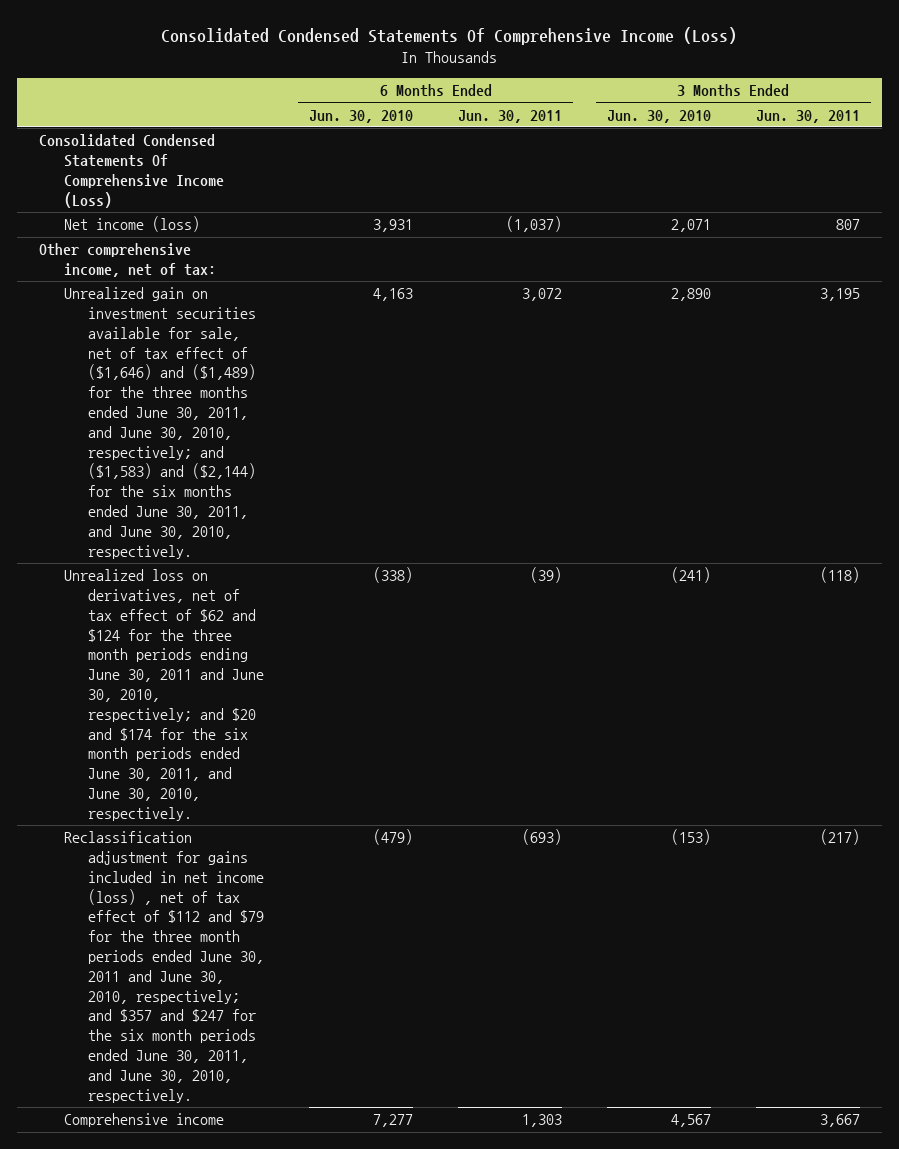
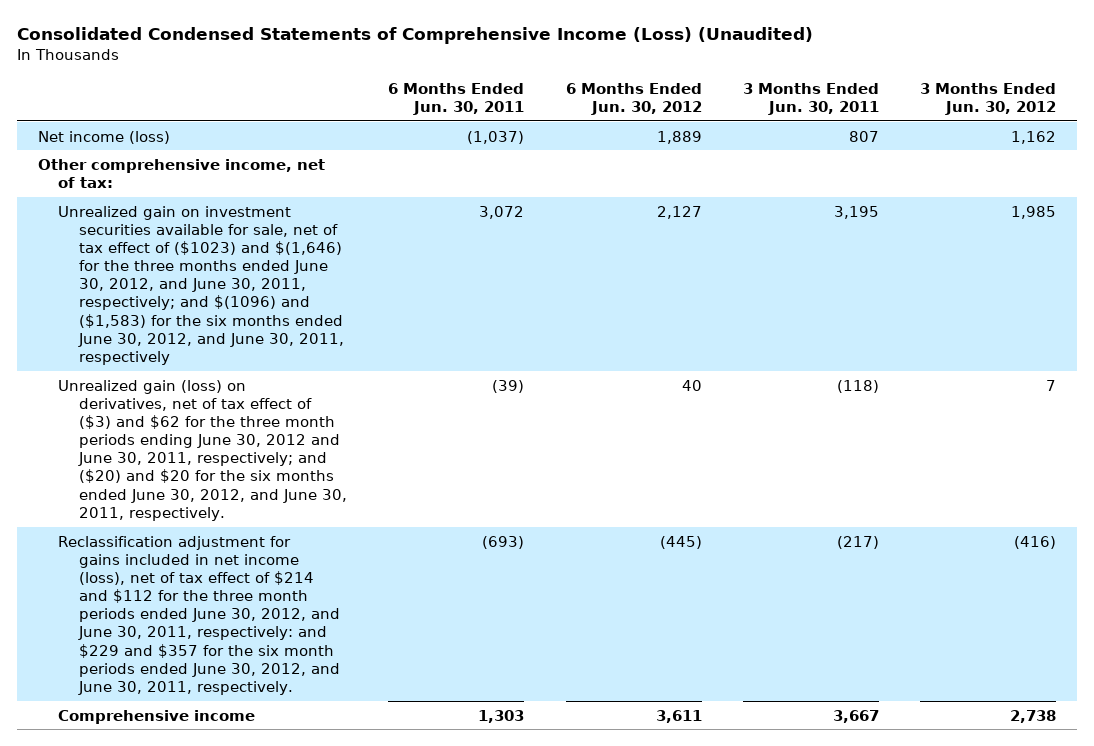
[161,26,738,45] Consolidated Condensed Statements Of Comprehensive Income (Loss) -> [16,26,813,44] Consolidated Condensed Statements of Comprehensive Income (Loss) (Unaudited)
[309,109,414,123] Jun. 30, 2010 -> none
[606,109,711,123] Jun. 30, 2010 -> none
none -> [565,82,702,116] 6 Months Ended Jun. 30, 2012
none -> [920,82,1057,116] 3 Months Ended Jun. 30, 2012
[39,134,224,208] Consolidated Condensed Statements Of Comprehensive Income (Loss) -> none
[63,287,257,559] Unrealized gain on investment securities available for sale, net of tax effect of ($1,646) and ($1,489) for the three months ended June 30, 2011, and June 30, 2010, respectively; and ($1,583) and ($2,144) for the six months ended June 30, 2011, and June 30, 2010, respectively. -> [58,205,344,365] Unrealized gain on investment securities available for sale, net of tax effect of ($1023) and $(1,646) for the three months ended June 30, 2012, and June 30, 2011, respectively; and $(1096) and ($1,583) for the six months ended June 30, 2012, and June 30, 2011, respectively
[63,569,265,821] Unrealized loss on derivatives, net of tax effect of $62 and $124 for the three month periods ending June 30, 2011 and June 30, 2010, respectively; and $20 and $174 for the six month periods ended June 30, 2011, and June 30, 2010, respectively. -> [58,379,347,521] Unrealized gain (loss) on derivatives, net of tax effect of ($3) and $62 for the three month periods ending June 30, 2012 and June 30, 2011, respectively; and ($20) and $20 for the six months ended June 30, 2012, and June 30, 2011, respectively.
[63,831,265,1103] Reclassification adjustment for gains included in net income (loss) , net of tax effect of $112 and $79 for the three month periods ended June 30, 2011 and June 30, 2010, respectively; and $357 and $247 for the six month periods ended June 30, 2011, and June 30, 2010, respectively. -> [58,535,340,695] Reclassification adjustment for gains included in net income (loss), net of tax effect of $214 and $112 for the three month periods ended June 30, 2012, and June 30, 2011, respectively: and $229 and $357 for the six month periods ended June 30, 2012, and June 30, 2011, respectively.

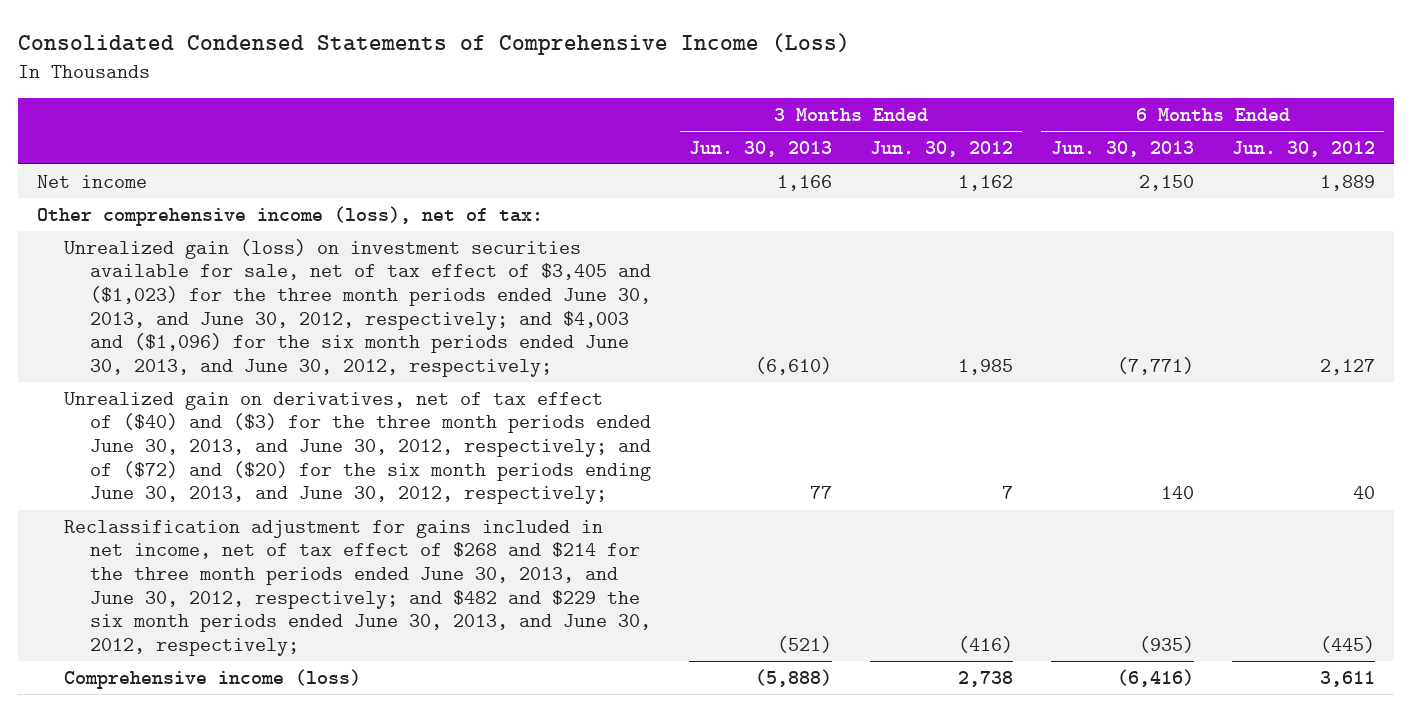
[16,26,813,44] Consolidated Condensed Statements of Comprehensive Income (Loss) (Unaudited) -> [18,33,851,56] Consolidated Condensed Statements of Comprehensive Income (Loss)
[388,82,525,116] 6 Months Ended Jun. 30, 2011 -> none
[743,82,880,116] 3 Months Ended Jun. 30, 2011 -> none
none -> [689,140,833,157] Jun. 30, 2013
none -> [1050,140,1194,157] Jun. 30, 2013
[37,130,170,144] Net income (loss) -> [37,174,148,188] Net income
[37,158,325,188] Other comprehensive income, net of tax: -> [37,205,544,226] Other comprehensive income (loss), net of tax:
[58,205,344,365] Unrealized gain on investment securities available for sale, net of tax effect of ($1023) and $(1,646) for the three months ended June 30, 2012, and June 30, 2011, respectively; and $(1096) and ($1,583) for the six months ended June 30, 2012, and June 30, 2011, respectively -> [63,238,652,377] Unrealized gain (loss) on investment securities available for sale, net of tax effect of $3,405 and ($1,023) for the three month periods ended June 30, 2013, and June 30, 2012, respectively; and $4,003 and ($1,096) for the six month periods ended June 30, 2013, and June 30, 2012, respectively;
[58,379,347,521] Unrealized gain (loss) on derivatives, net of tax effect of ($3) and $62 for the three month periods ending June 30, 2012 and June 30, 2011, respectively; and ($20) and $20 for the six months ended June 30, 2012, and June 30, 2011, respectively. -> [63,391,652,505] Unrealized gain on derivatives, net of tax effect of ($40) and ($3) for the three month periods ended June 30, 2013, and June 30, 2012, respectively; and of ($72) and ($20) for the six month periods ending June 30, 2013, and June 30, 2012, respectively;
[58,535,340,695] Reclassification adjustment for gains included in net income (loss), net of tax effect of $214 and $112 for the three month periods ended June 30, 2012, and June 30, 2011, respectively: and $229 and $357 for the six month periods ended June 30, 2012, and June 30, 2011, respectively. -> [63,519,652,656] Reclassification adjustment for gains included in net income, net of tax effect of $268 and $214 for the three month periods ended June 30, 2013, and June 30, 2012, respectively; and $482 and $229 the six month periods ended June 30, 2013, and June 30, 2012, respectively;
[58,709,256,724] Comprehensive income -> [63,668,361,689] Comprehensive income (loss)

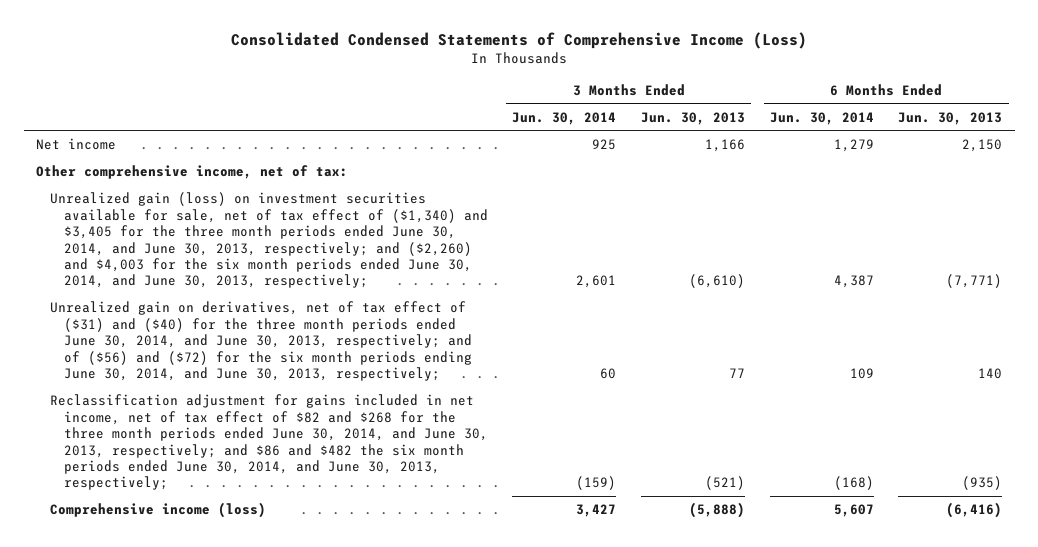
[869,140,1013,157] Jun. 30, 2012 -> none
[1231,140,1375,157] Jun. 30, 2012 -> none
none -> [512,111,617,125] Jun. 30, 2014
none -> [769,111,874,125] Jun. 30, 2014
[37,205,544,226] Other comprehensive income (loss), net of tax: -> [36,165,349,180] Other comprehensive income, net of tax:
[63,238,652,377] Unrealized gain (loss) on investment securities available for sale, net of tax effect of $3,405 and ($1,023) for the three month periods ended June 30, 2013, and June 30, 2012, respectively; and $4,003 and ($1,096) for the six month periods ended June 30, 2013, and June 30, 2012, respectively; -> [49,192,488,289] Unrealized gain (loss) on investment securities available for sale, net of tax effect of ($1,340) and $3,405 for the three month periods ended June 30, 2014, and June 30, 2013, respectively; and ($2,260) and $4,003 for the six month periods ended June 30, 2014, and June 30, 2013, respectively;
[63,391,652,505] Unrealized gain on derivatives, net of tax effect of ($40) and ($3) for the three month periods ended June 30, 2013, and June 30, 2012, respectively; and of ($72) and ($20) for the six month periods ending June 30, 2013, and June 30, 2012, respectively; -> [49,301,472,381] Unrealized gain on derivatives, net of tax effect of ($31) and ($40) for the three month periods ended June 30, 2014, and June 30, 2013, respectively; and of ($56) and ($72) for the six month periods ending June 30, 2014, and June 30, 2013, respectively;
[63,519,652,656] Reclassification adjustment for gains included in net income, net of tax effect of $268 and $214 for the three month periods ended June 30, 2013, and June 30, 2012, respectively; and $482 and $229 the six month periods ended June 30, 2013, and June 30, 2012, respectively; -> [49,394,488,491] Reclassification adjustment for gains included in net income, net of tax effect of $82 and $268 for the three month periods ended June 30, 2014, and June 30, 2013, respectively; and $86 and $482 the six month periods ended June 30, 2014, and June 30, 2013, respectively;

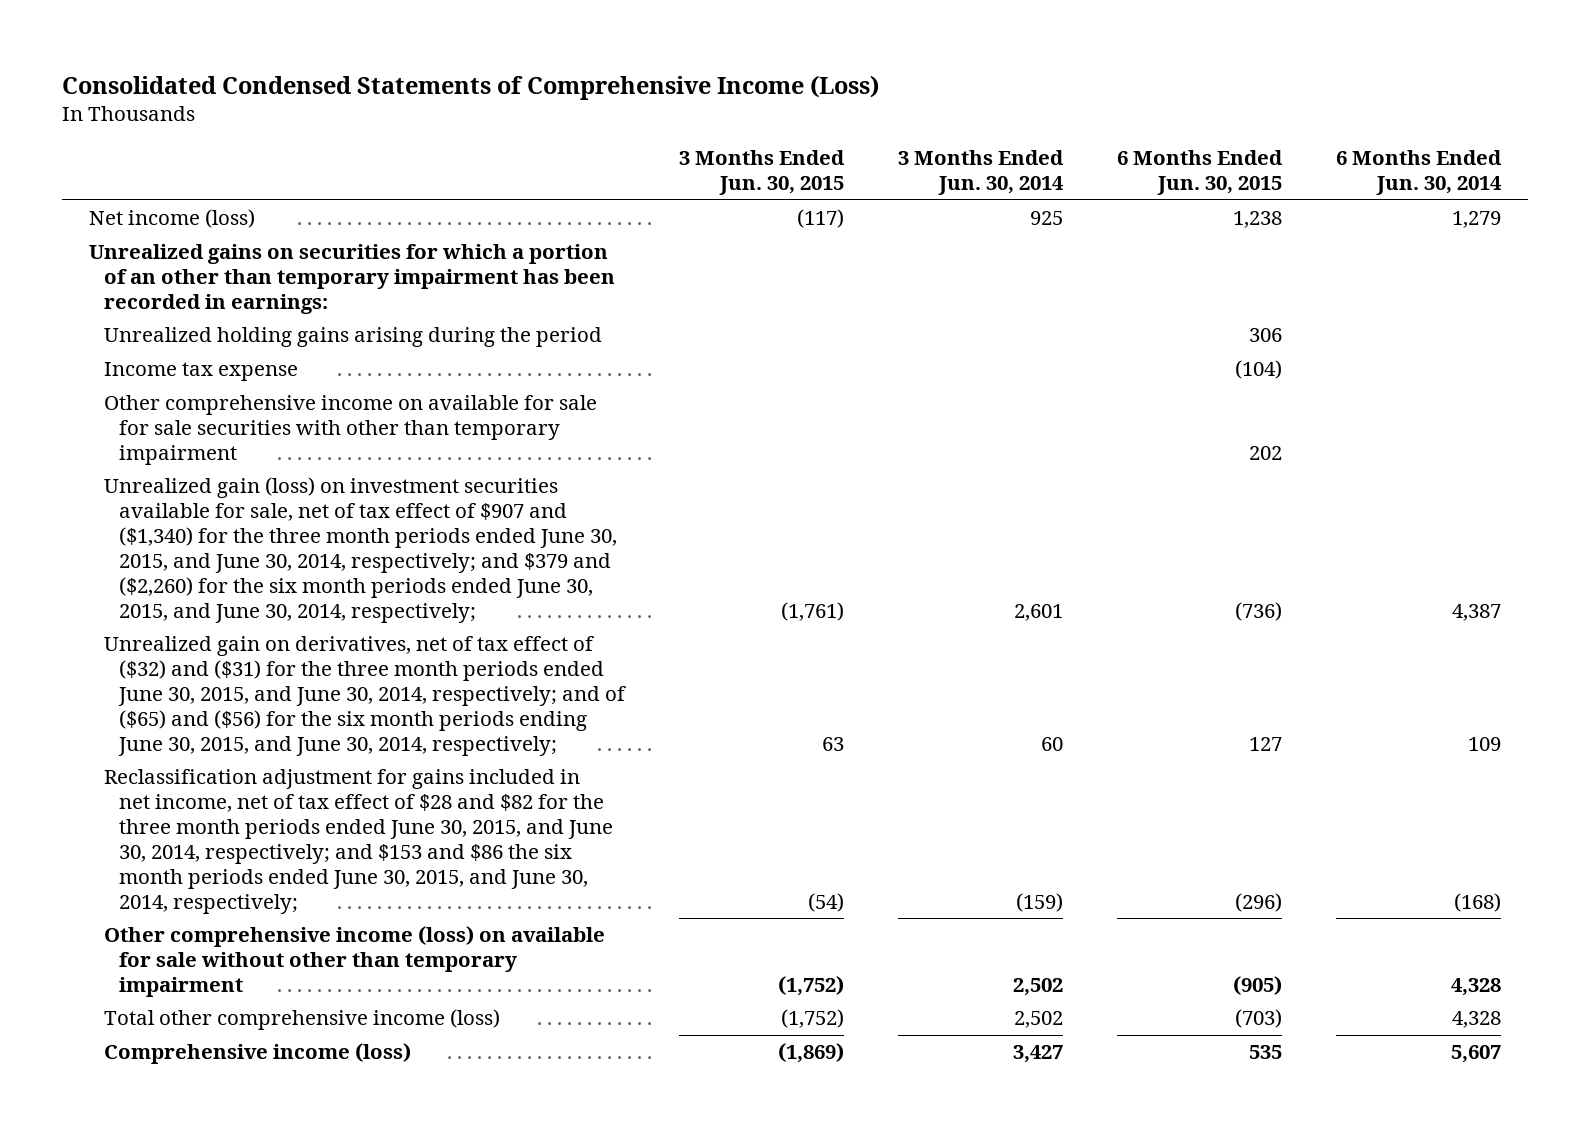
[641,111,746,125] Jun. 30, 2013 -> none
[898,111,1003,125] Jun. 30, 2013 -> none
none -> [678,150,845,196] 3 Months Ended Jun. 30, 2015
none -> [1117,150,1284,196] 6 Months Ended Jun. 30, 2015
[36,165,349,180] Other comprehensive income, net of tax: -> none
[36,138,117,151] Net income -> [89,209,256,229] Net income (loss)
none -> [89,244,615,314] Unrealized gains on securities for which a portion of an other than temporary impairment has been recorded in earnings:
none -> [103,327,602,348] Unrealized holding gains arising during the period
none -> [103,362,298,382] Income tax expense
none -> [103,395,597,465] Other comprehensive income on available for sale for sale securities with other than temporary impairment
[49,192,488,289] Unrealized gain (loss) on investment securities available for sale, net of tax effect of ($1,340) and $3,405 for the three month periods ended June 30, 2014, and June 30, 2013, respectively; and ($2,260) and $4,003 for the six month periods ended June 30, 2014, and June 30, 2013, respectively; -> [103,477,617,623] Unrealized gain (loss) on investment securities available for sale, net of tax effect of $907 and ($1,340) for the three month periods ended June 30, 2015, and June 30, 2014, respectively; and $379 and ($2,260) for the six month periods ended June 30, 2015, and June 30, 2014, respectively;
[49,301,472,381] Unrealized gain on derivatives, net of tax effect of ($31) and ($40) for the three month periods ended June 30, 2014, and June 30, 2013, respectively; and of ($56) and ($72) for the six month periods ending June 30, 2014, and June 30, 2013, respectively; -> [103,636,626,756] Unrealized gain on derivatives, net of tax effect of ($32) and ($31) for the three month periods ended June 30, 2015, and June 30, 2014, respectively; and of ($65) and ($56) for the six month periods ending June 30, 2015, and June 30, 2014, respectively;
[49,394,488,491] Reclassification adjustment for gains included in net income, net of tax effect of $82 and $268 for the three month periods ended June 30, 2014, and June 30, 2013, respectively; and $86 and $482 the six month periods ended June 30, 2014, and June 30, 2013, respectively; -> [103,769,613,914] Reclassification adjustment for gains included in net income, net of tax effect of $28 and $82 for the three month periods ended June 30, 2015, and June 30, 2014, respectively; and $153 and $86 the six month periods ended June 30, 2015, and June 30, 2014, respectively;
none -> [103,926,605,997] Other comprehensive income (loss) on available for sale without other than temporary impairment
none -> [103,1009,500,1031] Total other comprehensive income (loss)

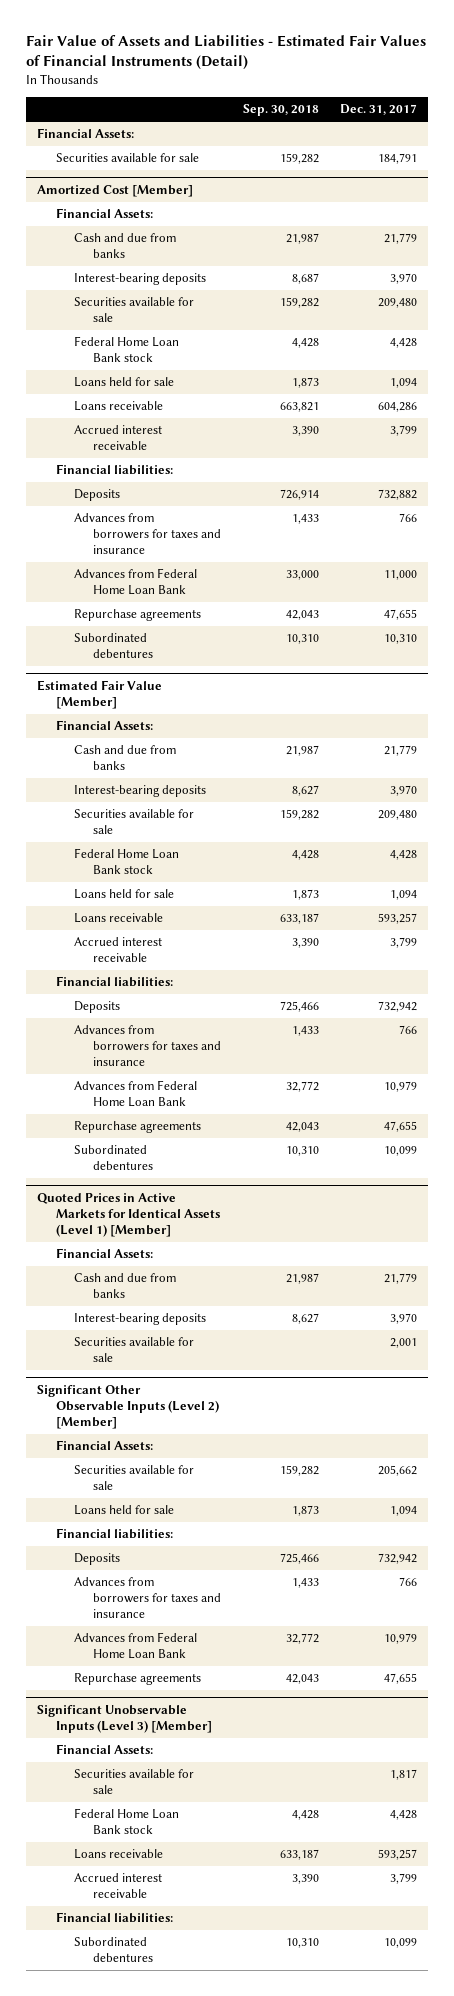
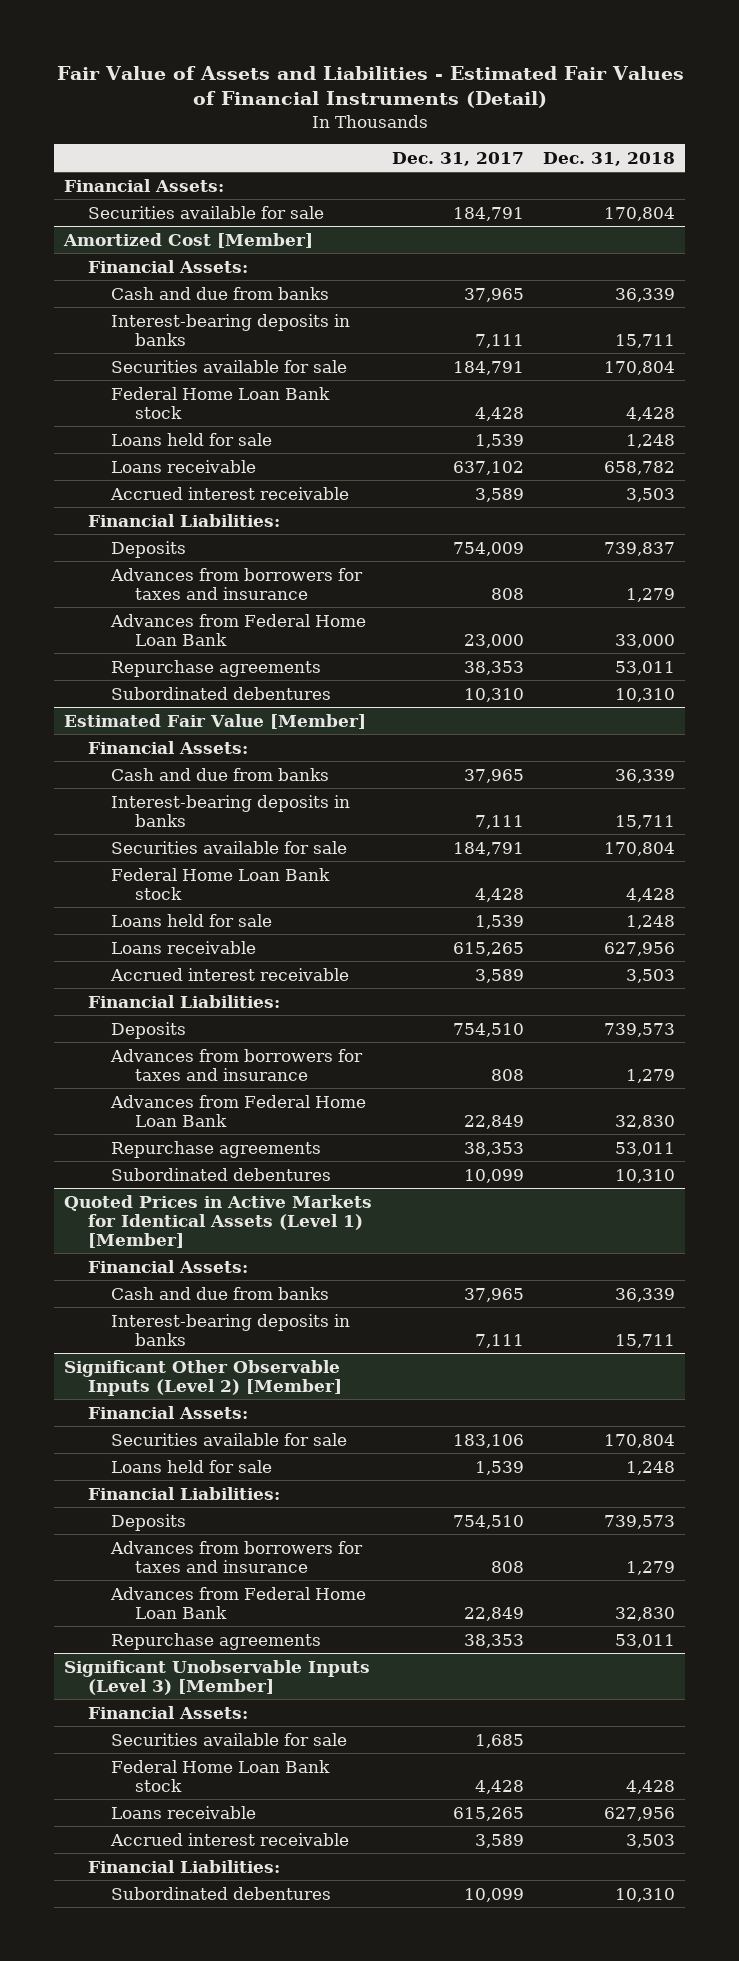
[242,104,319,117] Sep. 30, 2018 -> none
none -> [543,151,676,166] Dec. 31, 2018
[384,233,418,245] 21,779 -> [463,287,524,302] 37,965
[74,273,207,286] Interest-bearing deposits -> [111,313,351,346] Interest-bearing deposits in banks
[390,273,418,285] 3,970 -> [474,333,524,348] 7,111
[378,298,418,309] 209,480 -> [452,360,524,375] 184,791
[390,378,418,389] 1,094 -> [474,433,524,448] 1,539
[378,402,418,413] 604,286 -> [452,460,524,475] 637,102
[390,425,418,437] 3,799 -> [474,487,524,502] 3,589
[55,464,173,476] Financial liabilities: -> [87,513,280,527] Financial Liabilities:
[378,489,418,501] 732,882 -> [452,541,524,556] 754,009
[399,513,418,523] 766 -> [490,587,524,600] 808
[384,570,418,581] 11,000 -> [463,633,524,648] 23,000
[384,609,418,621] 47,655 -> [463,660,524,675] 38,353
[384,745,418,757] 21,779 -> [463,768,524,783] 37,965
[74,785,207,798] Interest-bearing deposits -> [111,794,351,827] Interest-bearing deposits in banks
[390,785,418,797] 3,970 -> [474,814,524,829] 7,111
[378,810,418,821] 209,480 -> [452,841,524,856] 184,791
[390,890,418,901] 1,094 -> [474,914,524,929] 1,539
[378,913,418,925] 593,257 -> [452,941,524,956] 615,265
[390,937,418,949] 3,799 -> [474,968,524,983] 3,589
[55,976,173,988] Financial liabilities: -> [87,994,280,1008] Financial Liabilities:
[378,1001,418,1013] 732,942 -> [452,1022,524,1037] 754,510
[399,1025,418,1035] 766 -> [490,1068,524,1081] 808
[384,1081,418,1093] 10,979 -> [463,1114,524,1129] 22,849
[384,1121,418,1133] 47,655 -> [463,1141,524,1156] 38,353
[74,1337,195,1363] Securities available for sale -> none
[384,1273,418,1285] 21,779 -> [463,1287,524,1302] 37,965
[74,1313,207,1326] Interest-bearing deposits -> [111,1313,351,1346] Interest-bearing deposits in banks
[390,1313,418,1325] 3,970 -> [474,1333,524,1348] 7,111
[378,1465,418,1477] 205,662 -> [452,1433,524,1448] 183,106
[390,1506,418,1517] 1,094 -> [474,1460,524,1475] 1,539
[55,1528,173,1540] Financial liabilities: -> [87,1486,280,1500] Financial Liabilities:
[378,1553,418,1565] 732,942 -> [452,1514,524,1529] 754,510
[399,1577,418,1587] 766 -> [490,1560,524,1573] 808
[384,1633,418,1645] 10,979 -> [463,1606,524,1621] 22,849
[384,1673,418,1685] 47,655 -> [463,1633,524,1648] 38,353
[390,1769,418,1781] 1,817 -> [474,1733,524,1748] 1,685
[378,1849,418,1861] 593,257 -> [452,1806,524,1821] 615,265
[390,1873,418,1885] 3,799 -> [474,1833,524,1848] 3,589
[55,1912,173,1924] Financial liabilities: -> [87,1859,280,1873] Financial Liabilities:

